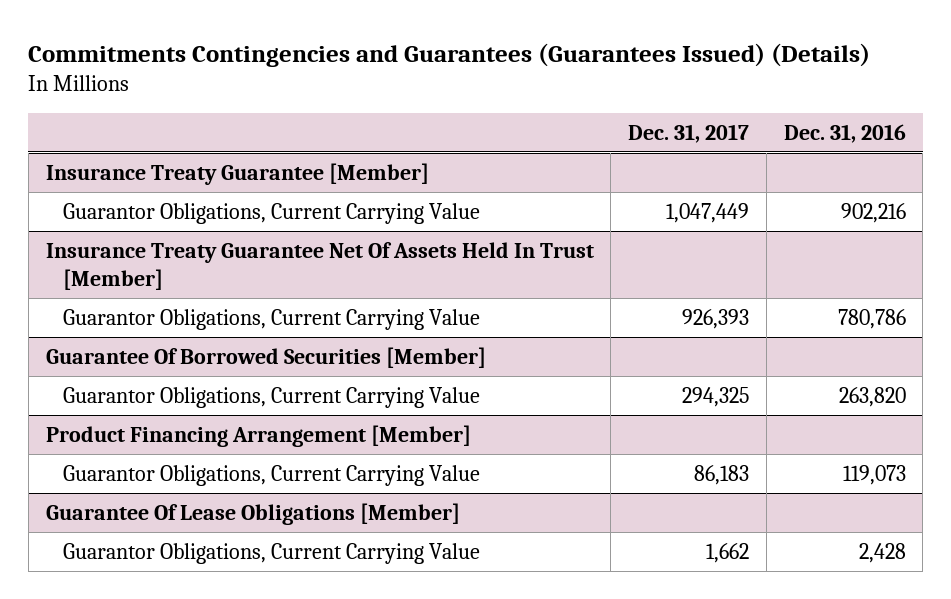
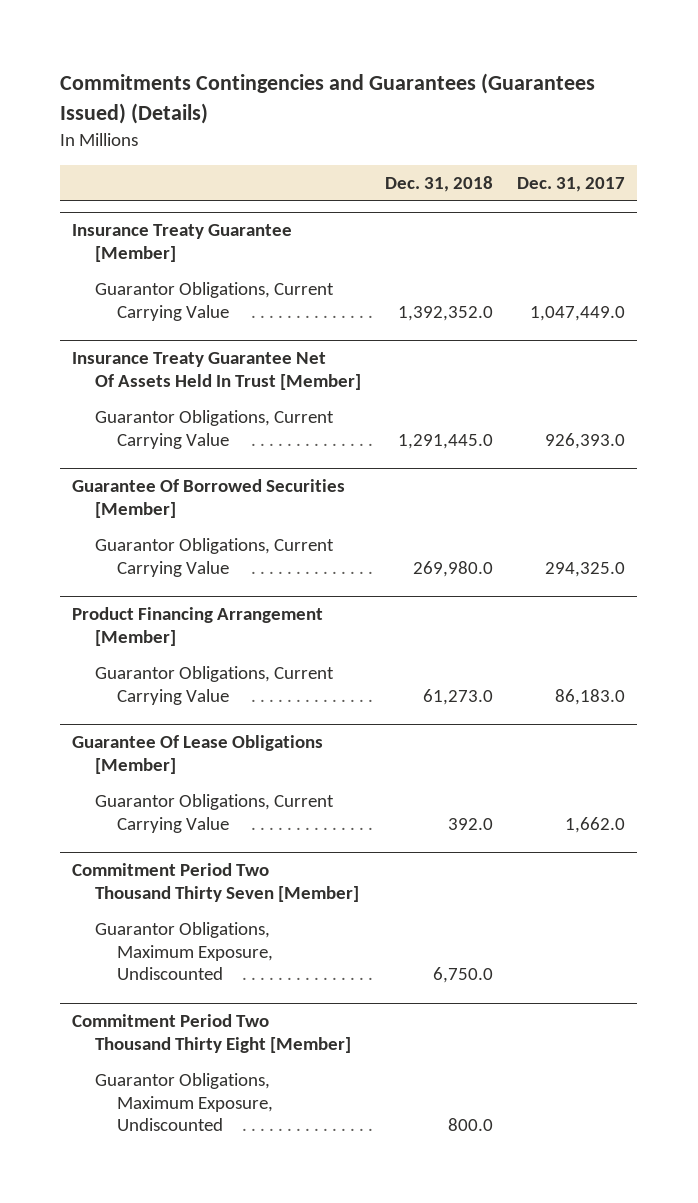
[783,123,906,143] Dec. 31, 2016 -> none
none -> [385,175,494,192] Dec. 31, 2018
[666,202,750,223] 1,047,449 -> [530,305,626,321] 1,047,449.0
[682,308,750,329] 926,393 -> [545,432,626,449] 926,393.0
[682,386,750,407] 294,325 -> [545,561,626,577] 294,325.0
[694,464,750,485] 86,183 -> [555,688,626,705] 86,183.0
[706,542,750,563] 1,662 -> [565,816,626,833] 1,662.0
none -> [72,863,359,903] Commitment Period Two Thousand Thirty Seven [Member]
none -> [94,921,274,981] Guarantor Obligations, Maximum Exposure, Undiscounted
none -> [72,1014,351,1054] Commitment Period Two Thousand Thirty Eight [Member]
none -> [94,1072,274,1132] Guarantor Obligations, Maximum Exposure, Undiscounted

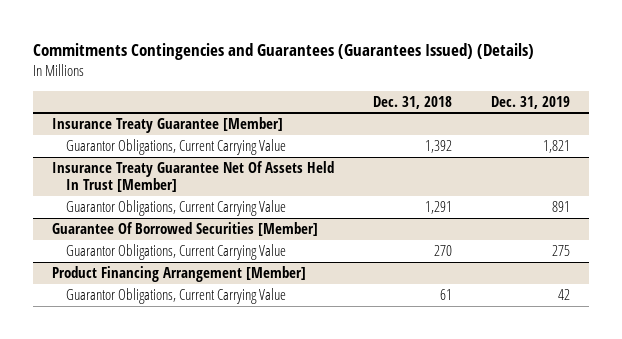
[517,176,626,192] Dec. 31, 2017 -> none
none -> [490,95,570,109] Dec. 31, 2019
[398,305,494,321] 1,392,352.0 -> [425,140,453,154] 1,392
[398,433,494,449] 1,291,445.0 -> [425,201,453,215] 1,291
[413,560,494,577] 269,980.0 -> [434,245,453,257] 270
[72,735,324,775] Guarantee Of Lease Obligations [Member] -> none
[94,793,334,833] Guarantor Obligations, Current Carrying Value -> none
[72,863,359,903] Commitment Period Two Thousand Thirty Seven [Member] -> none
[94,921,274,981] Guarantor Obligations, Maximum Exposure, Undiscounted -> none
[72,1014,351,1054] Commitment Period Two Thousand Thirty Eight [Member] -> none
[94,1072,274,1132] Guarantor Obligations, Maximum Exposure, Undiscounted -> none
[423,688,494,705] 61,273.0 -> [440,289,453,301] 61

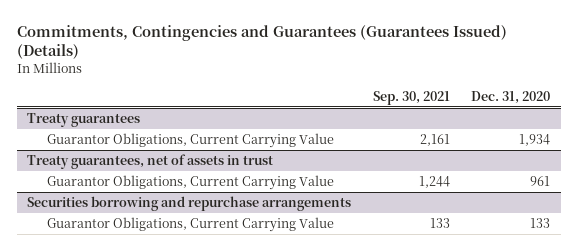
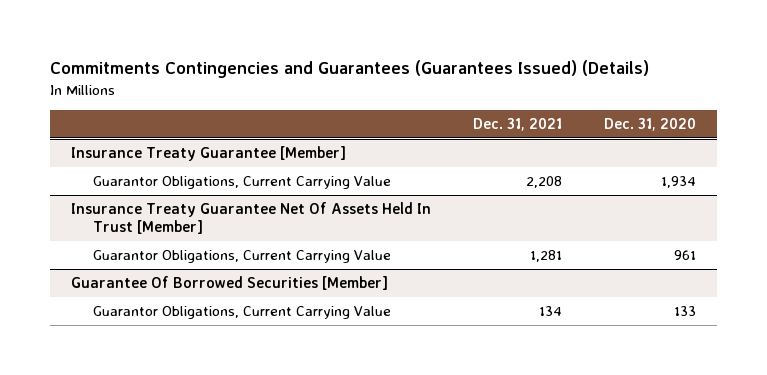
[16,24,507,60] Commitments, Contingencies and Guarantees (Guarantees Issued) (Details) -> [50,60,650,79] Commitments Contingencies and Guarantees (Guarantees Issued) (Details)
[372,91,450,106] Sep. 30, 2021 -> none
none -> [473,117,563,131] Dec. 31, 2021
[27,112,141,127] Treaty guarantees -> [71,146,347,162] Insurance Treaty Guarantee [Member]
[27,153,274,169] Treaty guarantees, net of assets in trust -> [71,202,432,235] Insurance Treaty Guarantee Net Of Assets Held In Trust [Member]
[27,195,352,211] Securities borrowing and repurchase arrangements -> [71,276,389,291] Guarantee Of Borrowed Securities [Member]

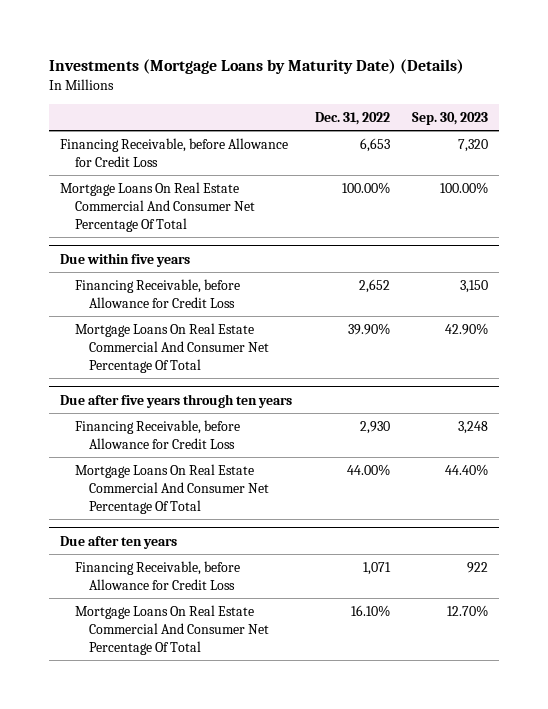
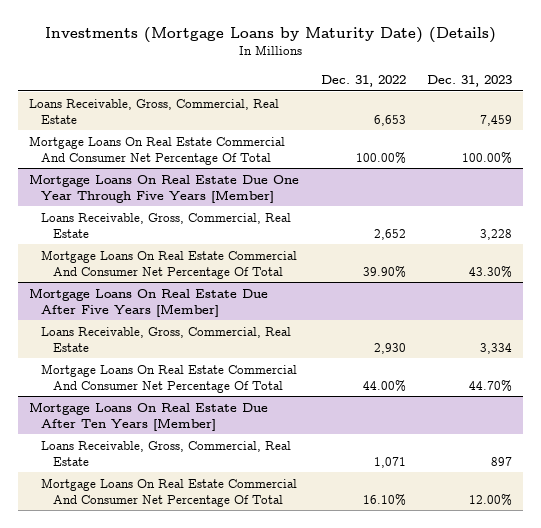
[411,111,488,125] Sep. 30, 2023 -> none
none -> [427,74,513,87] Dec. 31, 2023
[60,137,289,167] Financing Receivable, before Allowance for Credit Loss -> [28,98,279,124] Loans Receivable, Gross, Commercial, Real Estate
[60,252,191,267] Due within five years -> [28,173,299,203] Mortgage Loans On Real Estate Due One Year Through Five Years [Member]
[74,278,240,308] Financing Receivable, before Allowance for Credit Loss -> [40,212,291,238] Loans Receivable, Gross, Commercial, Real Estate
[60,393,293,408] Due after five years through ten years -> [28,287,268,317] Mortgage Loans On Real Estate Due After Five Years [Member]
[74,419,240,449] Financing Receivable, before Allowance for Credit Loss -> [40,326,291,352] Loans Receivable, Gross, Commercial, Real Estate
[60,535,178,549] Due after ten years -> [28,401,268,431] Mortgage Loans On Real Estate Due After Ten Years [Member]
[74,560,240,590] Financing Receivable, before Allowance for Credit Loss -> [40,440,291,466] Loans Receivable, Gross, Commercial, Real Estate

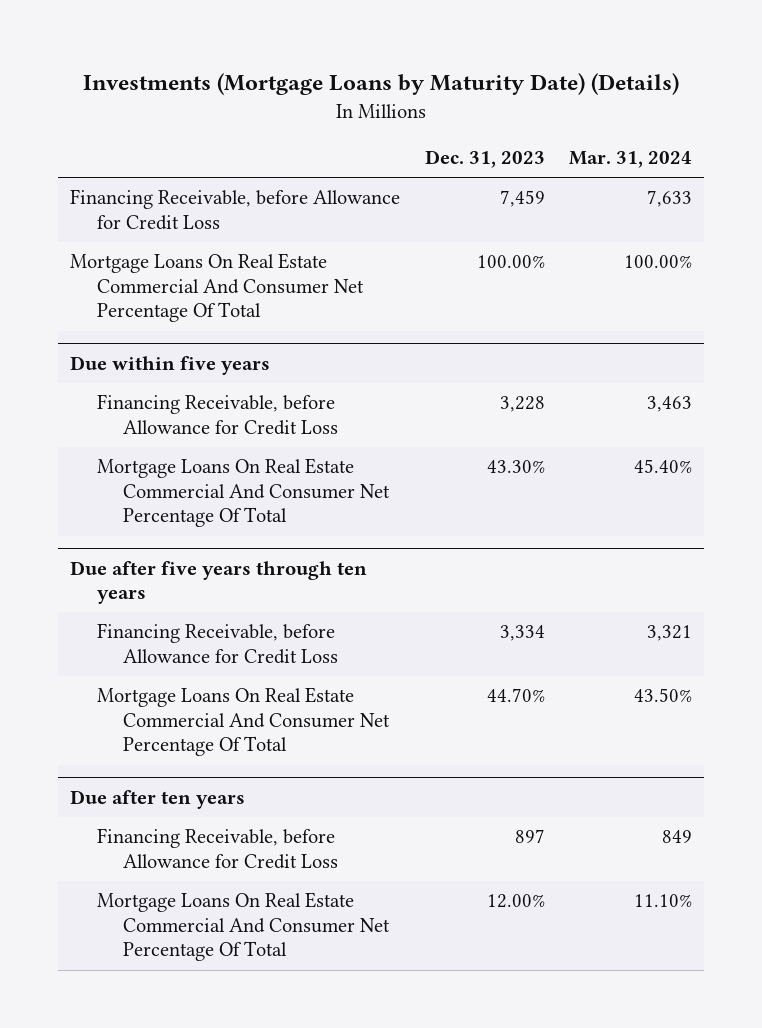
[320,74,406,87] Dec. 31, 2022 -> none
none -> [568,151,692,169] Mar. 31, 2024
[28,98,279,124] Loans Receivable, Gross, Commercial, Real Estate -> [70,189,401,230] Financing Receivable, before Allowance for Credit Loss
[28,173,299,203] Mortgage Loans On Real Estate Due One Year Through Five Years [Member] -> [70,355,271,375] Due within five years
[40,212,291,238] Loans Receivable, Gross, Commercial, Real Estate -> [96,394,339,435] Financing Receivable, before Allowance for Credit Loss
[28,287,268,317] Mortgage Loans On Real Estate Due After Five Years [Member] -> [70,560,368,605] Due after five years through ten years
[40,326,291,352] Loans Receivable, Gross, Commercial, Real Estate -> [96,623,339,664] Financing Receivable, before Allowance for Credit Loss
[28,401,268,431] Mortgage Loans On Real Estate Due After Ten Years [Member] -> [70,789,246,809] Due after ten years
[40,440,291,466] Loans Receivable, Gross, Commercial, Real Estate -> [96,828,339,869] Financing Receivable, before Allowance for Credit Loss

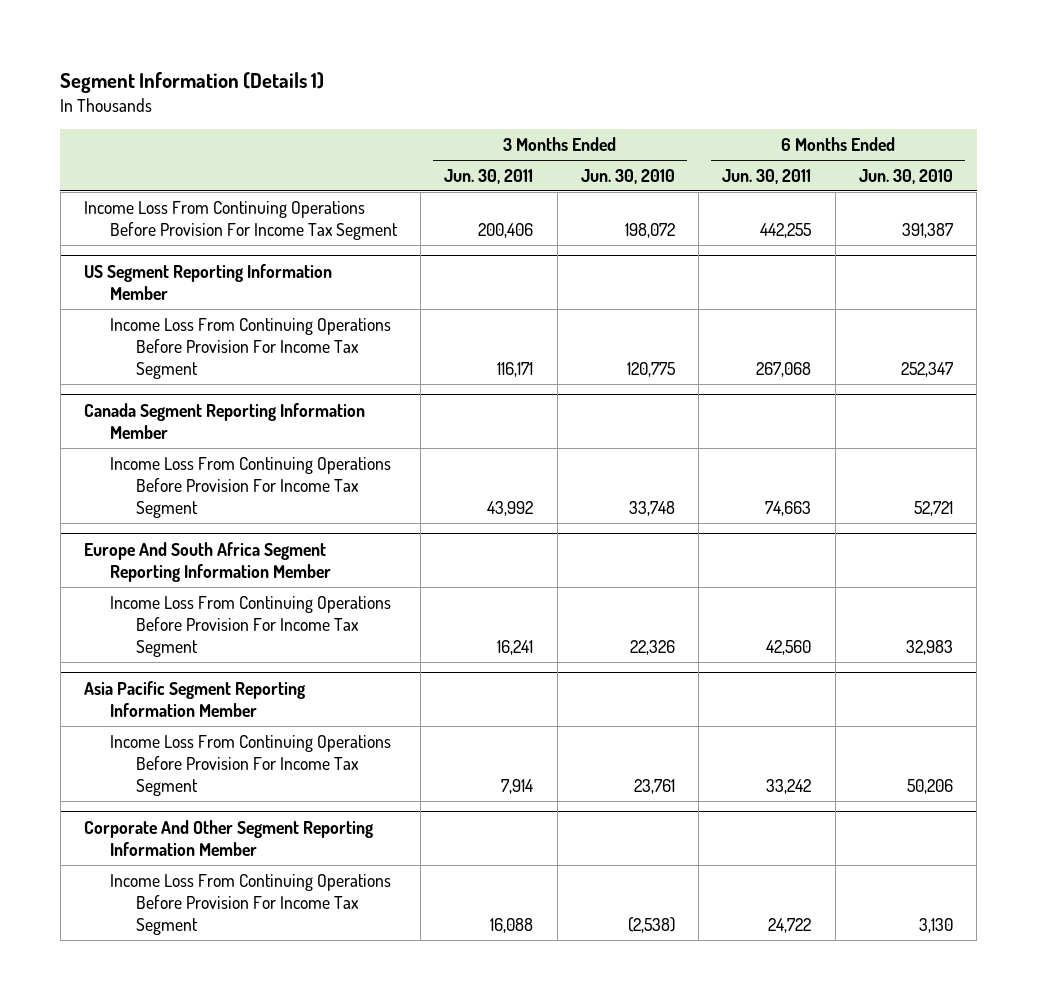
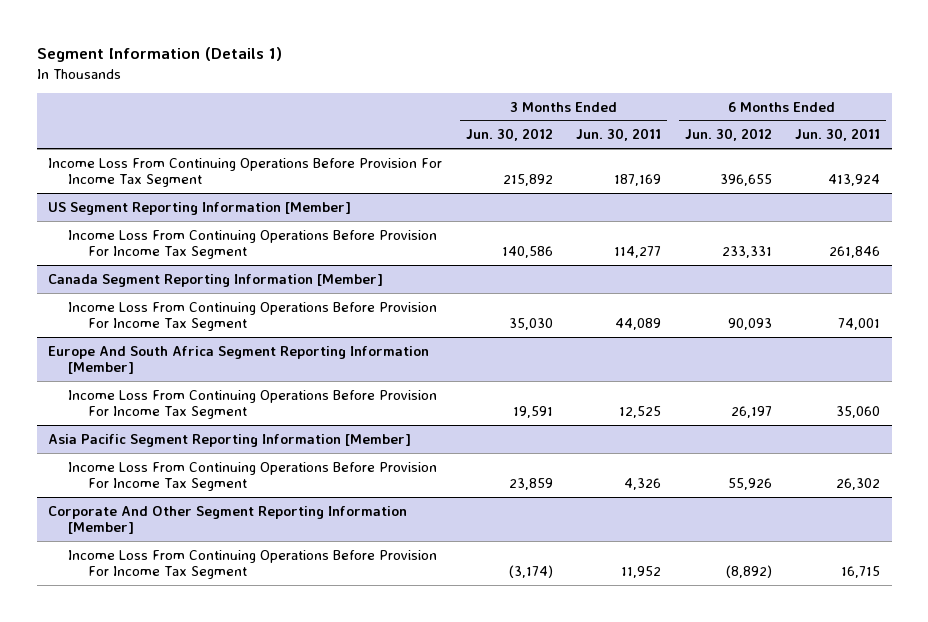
[580,168,675,184] Jun. 30, 2010 -> none
[858,168,953,184] Jun. 30, 2010 -> none
none -> [465,128,553,142] Jun. 30, 2012
none -> [684,128,772,142] Jun. 30, 2012
[478,222,534,238] 200,406 -> [614,174,662,187] 187,169
[760,222,812,238] 442,255 -> [827,174,880,187] 413,924
[84,263,333,300] US Segment Reporting Information Member -> [48,201,352,215] US Segment Reporting Information [Member]
[497,361,534,377] 116,171 -> [614,246,662,259] 114,277
[756,361,812,377] 267,068 -> [828,246,880,259] 261,846
[84,402,366,439] Canada Segment Reporting Information Member -> [48,273,384,287] Canada Segment Reporting Information [Member]
[487,500,534,516] 43,992 -> [615,318,662,331] 44,089
[765,500,812,516] 74,663 -> [837,318,880,331] 74,001
[84,541,331,582] Europe And South Africa Segment Reporting Information Member -> [48,345,430,375] Europe And South Africa Segment Reporting Information [Member]
[497,639,534,655] 16,241 -> [619,406,662,419] 12,525
[766,639,812,655] 42,560 -> [835,406,880,419] 35,060
[84,680,306,717] Asia Pacific Segment Reporting Information Member -> [48,433,412,447] Asia Pacific Segment Reporting Information [Member]
[501,778,534,794] 7,914 -> [624,478,662,491] 4,326
[766,778,812,794] 33,242 -> [835,478,880,491] 26,302
[84,819,374,856] Corporate And Other Segment Reporting Information Member -> [48,505,408,535] Corporate And Other Segment Reporting Information [Member]
[490,917,534,933] 16,088 -> [621,566,662,579] 11,952
[768,917,812,933] 24,722 -> [840,566,880,579] 16,715

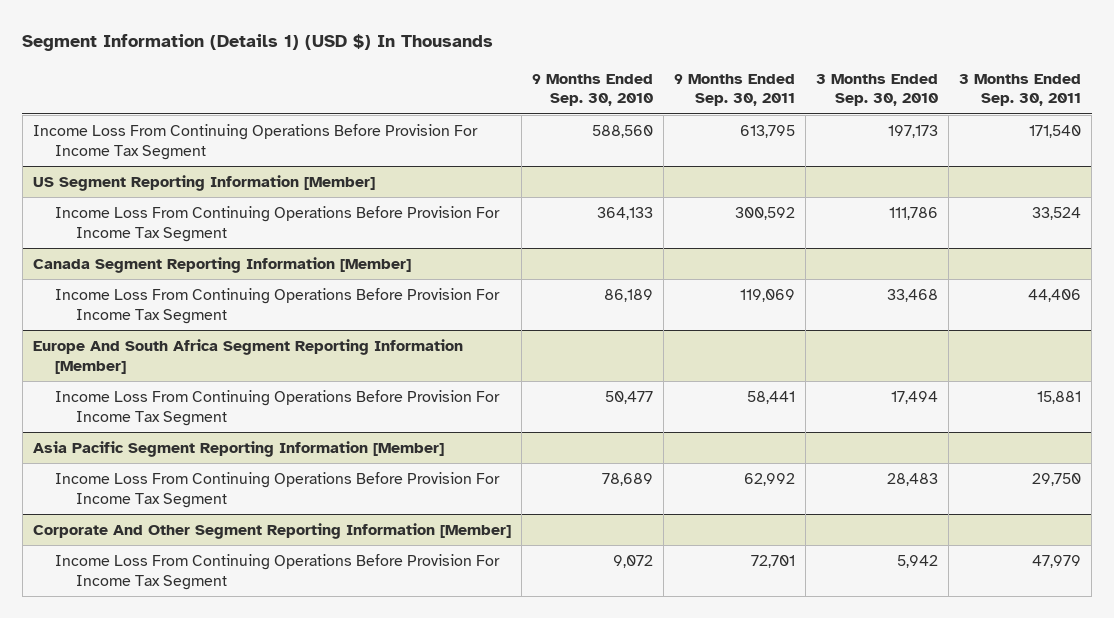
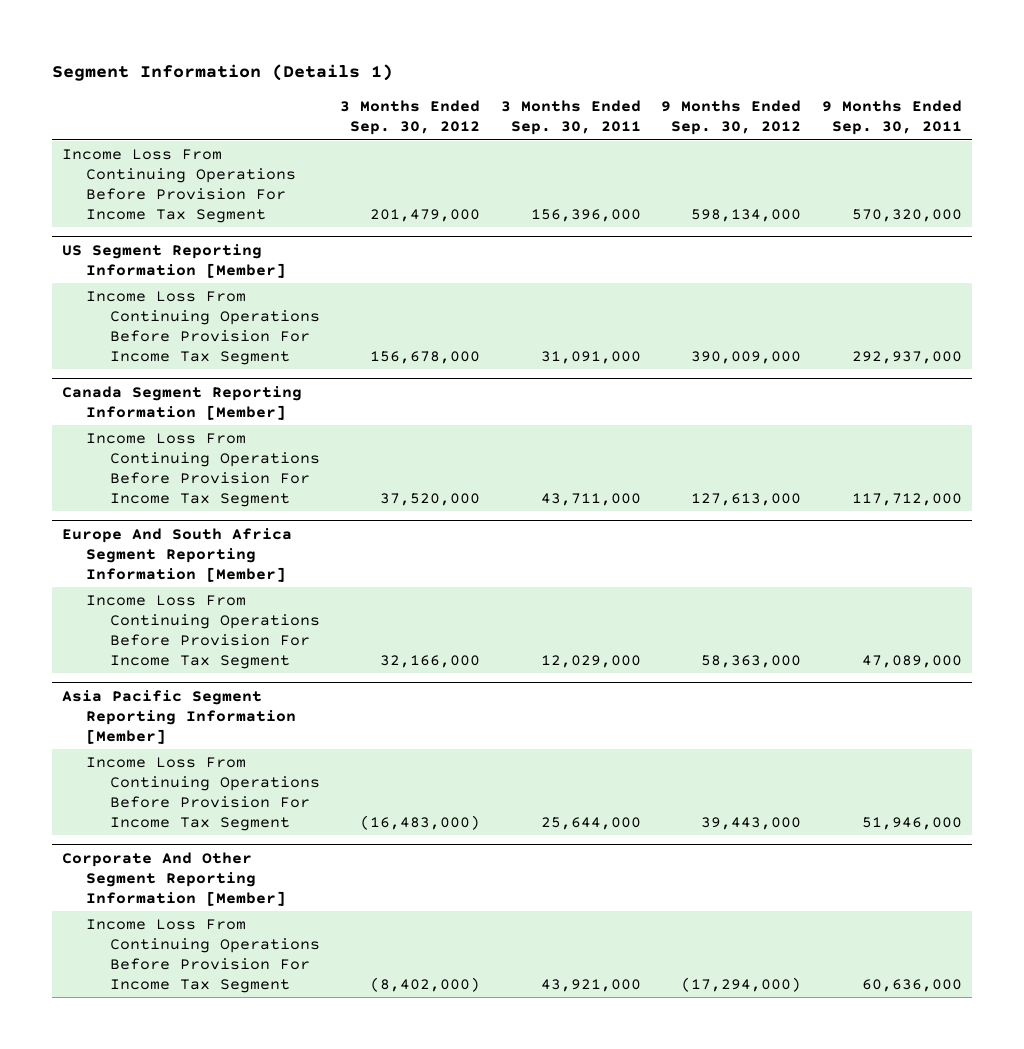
[22,33,494,51] Segment Information (Details 1) (USD $) In Thousands -> [51,64,393,82] Segment Information (Details 1)
[532,73,654,107] 9 Months Ended Sep. 30, 2010 -> none
[816,73,939,107] 3 Months Ended Sep. 30, 2010 -> none
none -> [340,100,481,136] 3 Months Ended Sep. 30, 2012
none -> [661,100,802,136] 9 Months Ended Sep. 30, 2012
[740,125,796,139] 613,795 -> [851,208,962,222] 570,320,000
[1029,125,1082,139] 171,540 -> [530,208,641,222] 156,396,000
[735,207,796,221] 300,592 -> [851,350,962,364] 292,937,000
[1032,207,1082,221] 33,524 -> [540,350,641,364] 31,091,000
[740,289,796,303] 119,069 -> [851,492,962,506] 117,712,000
[1028,289,1082,303] 44,406 -> [540,492,641,506] 43,711,000
[747,391,796,405] 58,441 -> [861,654,962,668] 47,089,000
[1037,391,1082,405] 15,881 -> [540,654,641,668] 12,029,000
[744,473,796,487] 62,992 -> [861,816,962,830] 51,946,000
[1032,473,1082,487] 29,750 -> [540,816,641,830] 25,644,000
[751,555,796,569] 72,701 -> [861,978,962,992] 60,636,000
[1032,555,1082,569] 47,979 -> [540,978,641,992] 43,921,000

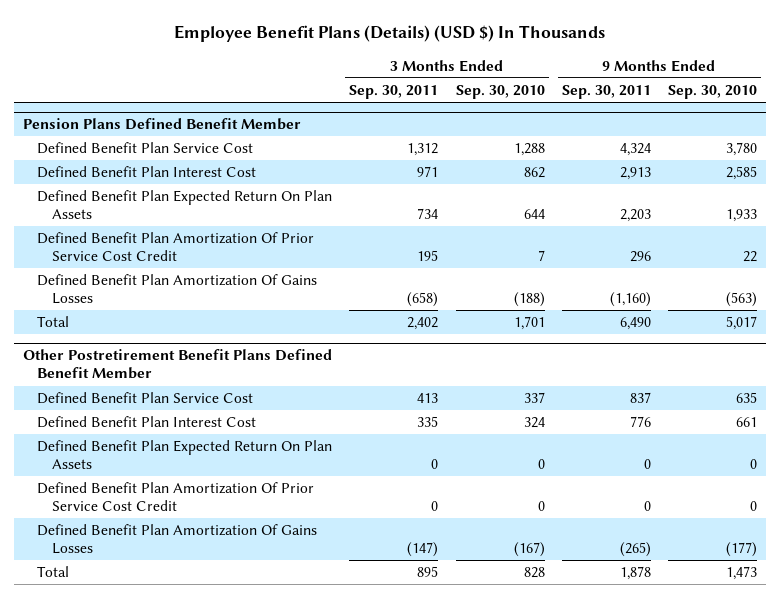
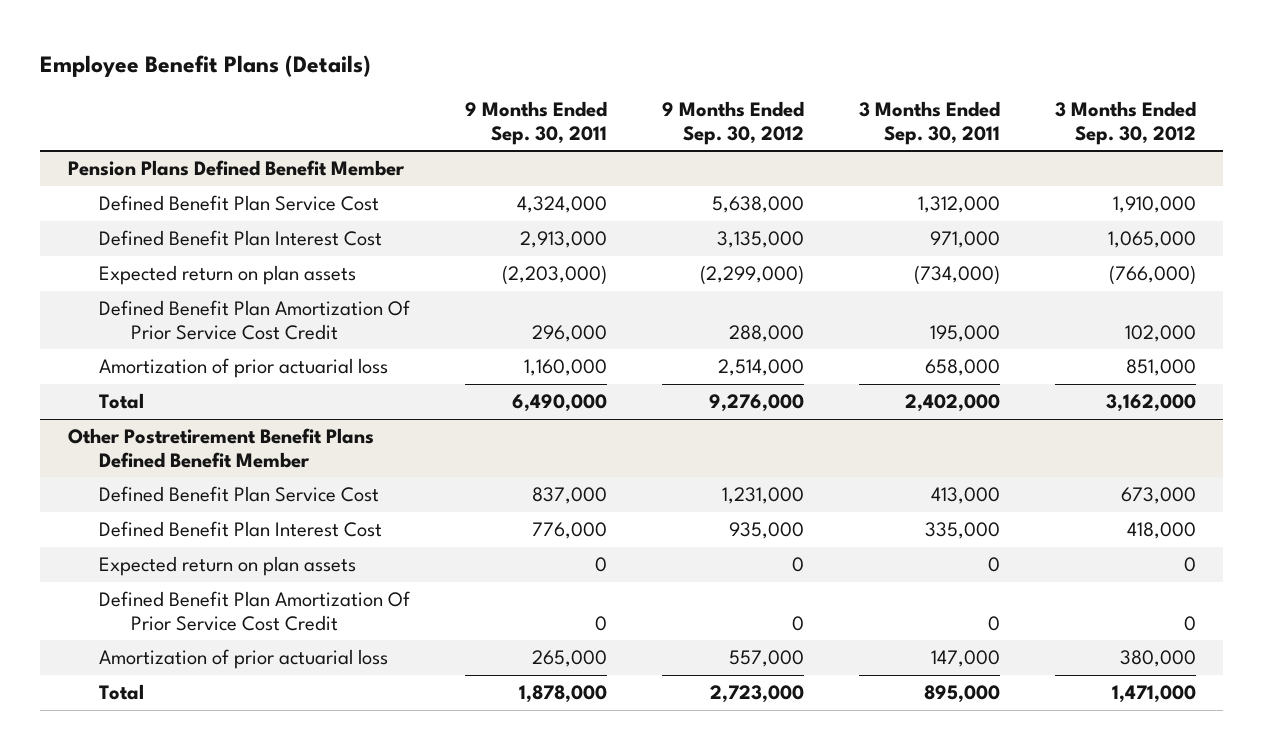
[173,25,605,43] Employee Benefit Plans (Details) (USD $) In Thousands -> [40,54,372,77] Employee Benefit Plans (Details)
[455,84,545,99] Sep. 30, 2010 -> none
[667,84,757,99] Sep. 30, 2010 -> none
none -> [661,101,804,145] 9 Months Ended Sep. 30, 2012
none -> [1054,101,1196,145] 3 Months Ended Sep. 30, 2012
[407,143,439,157] 1,312 -> [917,196,1000,214] 1,312,000
[619,143,651,157] 4,324 -> [516,196,607,214] 4,324,000
[417,166,439,178] 971 -> [929,231,1000,249] 971,000
[619,167,651,181] 2,913 -> [519,231,607,249] 2,913,000
[37,190,333,220] Defined Benefit Plan Expected Return On Plan Assets -> [99,265,357,286] Expected return on plan assets
[417,208,439,220] 734 -> [913,265,1000,286] (734,000)
[619,209,651,223] 2,203 -> [501,265,607,286] (2,203,000)
[417,250,439,262] 195 -> [929,324,1000,342] 195,000
[629,251,651,263] 296 -> [531,324,607,342] 296,000
[37,274,318,305] Defined Benefit Plan Amortization Of Gains Losses -> [99,358,389,379] Amortization of prior actuarial loss
[407,292,439,308] (658) -> [924,359,1000,377] 658,000
[609,292,651,308] (1,160) -> [523,359,607,377] 1,160,000
[407,317,439,331] 2,402 -> [904,394,1000,413] 2,402,000
[619,317,651,331] 6,490 -> [511,394,607,413] 6,490,000
[417,393,439,404] 413 -> [930,487,1000,505] 413,000
[629,392,651,404] 837 -> [531,487,607,505] 837,000
[417,416,439,428] 335 -> [924,522,1000,540] 335,000
[629,416,651,428] 776 -> [531,522,607,540] 776,000
[37,440,333,470] Defined Benefit Plan Expected Return On Plan Assets -> [99,556,357,577] Expected return on plan assets
[37,524,318,555] Defined Benefit Plan Amortization Of Gains Losses -> [99,649,389,670] Amortization of prior actuarial loss
[407,542,439,558] (147) -> [930,650,1000,668] 147,000
[619,542,651,558] (265) -> [531,650,607,668] 265,000
[417,566,439,578] 895 -> [923,685,1000,704] 895,000
[619,566,651,581] 1,878 -> [518,685,607,704] 1,878,000

